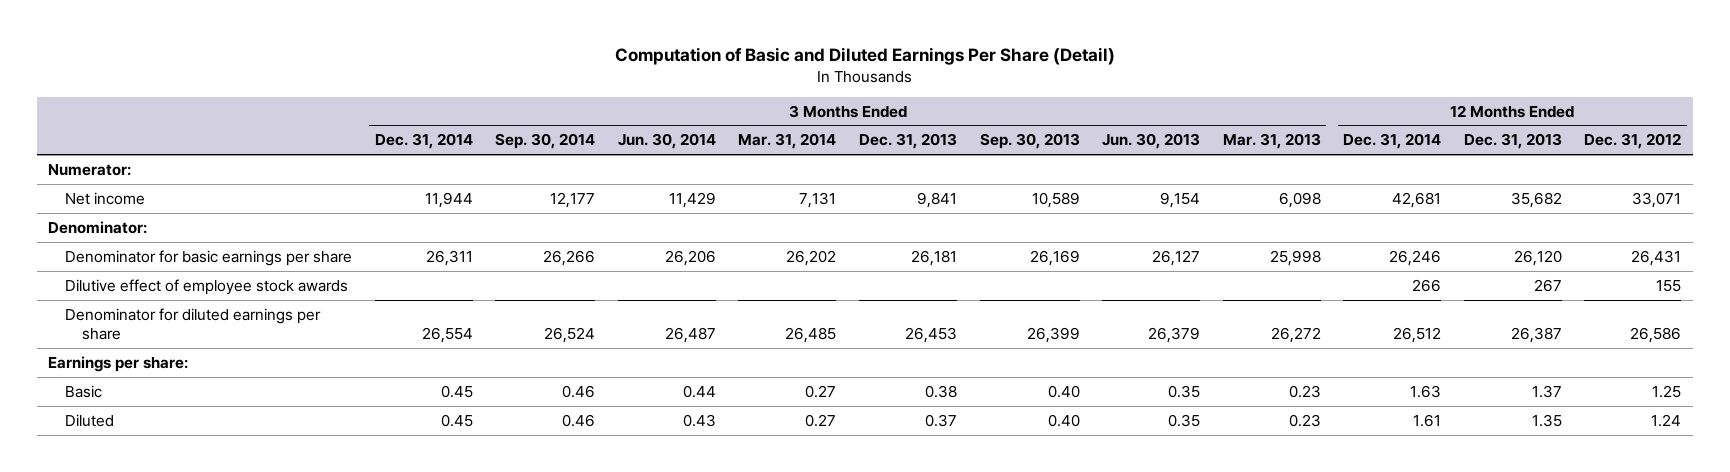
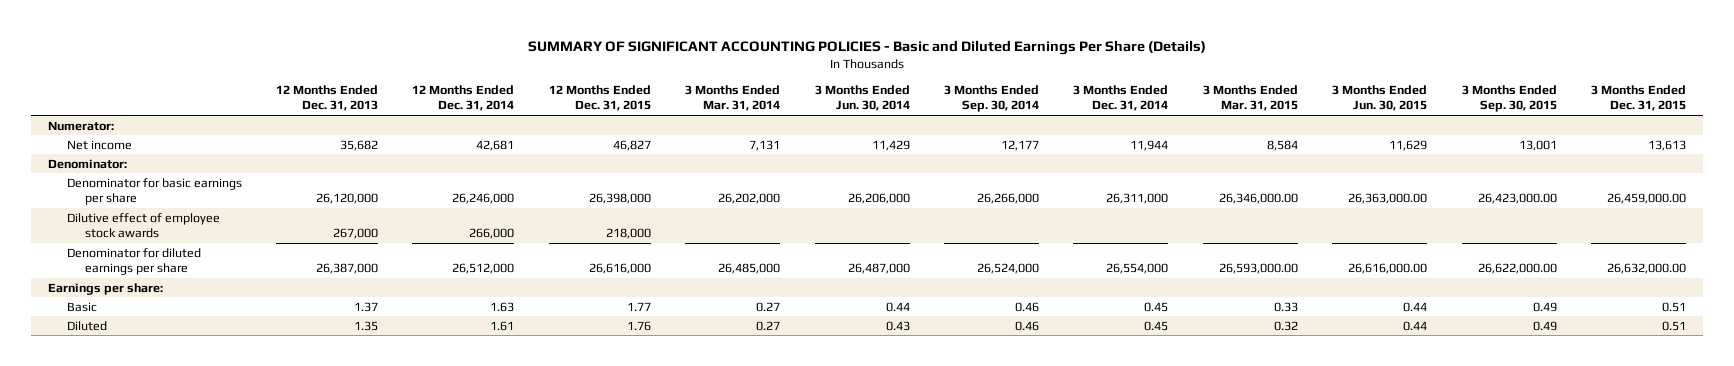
[614,47,1115,66] Computation of Basic and Diluted Earnings Per Share (Detail) -> [528,39,1207,55] SUMMARY OF SIGNIFICANT ACCOUNTING POLICIES - Basic and Diluted Earnings Per Share (Details)
[859,133,958,150] Dec. 31, 2013 -> none
[979,133,1080,150] Sep. 30, 2013 -> none
[1102,133,1201,150] Jun. 30, 2013 -> none
[1222,133,1321,150] Mar. 31, 2013 -> none
[1584,133,1682,150] Dec. 31, 2012 -> none
none -> [548,85,651,112] 12 Months Ended Dec. 31, 2015
none -> [1202,85,1298,112] 3 Months Ended Mar. 31, 2015
none -> [1332,85,1428,112] 3 Months Ended Jun. 30, 2015
none -> [1461,85,1557,113] 3 Months Ended Sep. 30, 2015
none -> [1590,85,1686,112] 3 Months Ended Dec. 31, 2015
[425,249,473,266] 26,311 -> [1106,193,1169,205] 26,311,000
[543,249,596,266] 26,266 -> [976,193,1039,205] 26,266,000
[664,249,716,266] 26,206 -> [847,193,910,205] 26,206,000
[786,249,837,266] 26,202 -> [718,193,781,205] 26,202,000
[1389,249,1442,266] 26,246 -> [452,193,515,205] 26,246,000
[1513,249,1562,266] 26,120 -> [315,193,378,205] 26,120,000
[1412,278,1442,292] 266 -> [469,228,515,240] 266,000
[1533,278,1562,292] 267 -> [332,228,378,240] 267,000
[421,327,473,344] 26,554 -> [1106,263,1169,275] 26,554,000
[544,327,596,344] 26,524 -> [976,263,1039,275] 26,524,000
[664,327,716,344] 26,487 -> [847,263,910,275] 26,487,000
[785,327,837,344] 26,485 -> [718,263,781,275] 26,485,000
[1393,327,1442,344] 26,512 -> [452,263,515,275] 26,512,000
[1510,327,1562,344] 26,387 -> [315,263,378,275] 26,387,000

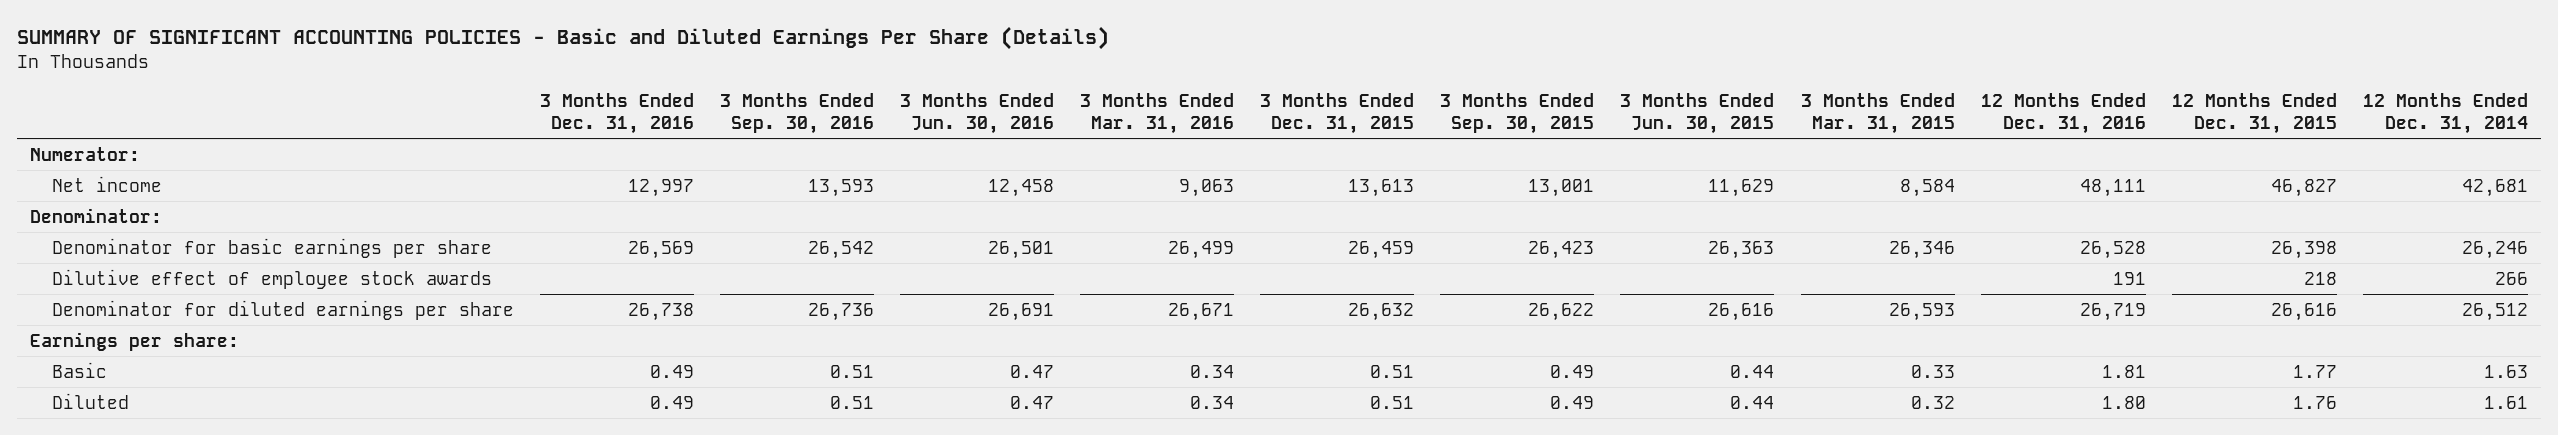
[275,85,378,112] 12 Months Ended Dec. 31, 2013 -> none
[685,85,781,112] 3 Months Ended Mar. 31, 2014 -> none
[814,85,910,112] 3 Months Ended Jun. 30, 2014 -> none
[943,85,1039,113] 3 Months Ended Sep. 30, 2014 -> none
[1073,85,1169,112] 3 Months Ended Dec. 31, 2014 -> none
none -> [539,92,694,134] 3 Months Ended Dec. 31, 2016
none -> [719,92,874,134] 3 Months Ended Sep. 30, 2016
none -> [900,92,1055,134] 3 Months Ended Jun. 30, 2016
none -> [1080,92,1235,134] 3 Months Ended Mar. 31, 2016
none -> [1980,92,2146,134] 12 Months Ended Dec. 31, 2016
[452,193,515,205] 26,246,000 -> [2461,240,2528,259] 26,246
[588,193,651,205] 26,398,000 -> [2270,240,2337,259] 26,398
[1218,193,1298,205] 26,346,000.00 -> [1888,240,1955,259] 26,346
[1348,193,1428,205] 26,363,000.00 -> [1708,240,1775,259] 26,363
[1477,193,1557,205] 26,423,000.00 -> [1528,240,1595,259] 26,423
[1606,193,1686,205] 26,459,000.00 -> [1348,240,1415,259] 26,459
[469,228,515,240] 266,000 -> [2494,271,2528,285] 266
[605,228,651,240] 218,000 -> [2303,271,2337,285] 218
[452,263,515,275] 26,512,000 -> [2461,302,2528,321] 26,512
[588,263,651,275] 26,616,000 -> [2270,302,2337,321] 26,616
[1218,263,1298,275] 26,593,000.00 -> [1888,302,1955,321] 26,593
[1348,263,1428,275] 26,616,000.00 -> [1708,302,1775,321] 26,616
[1477,263,1557,275] 26,622,000.00 -> [1528,302,1595,321] 26,622
[1606,263,1686,275] 26,632,000.00 -> [1348,302,1415,321] 26,632

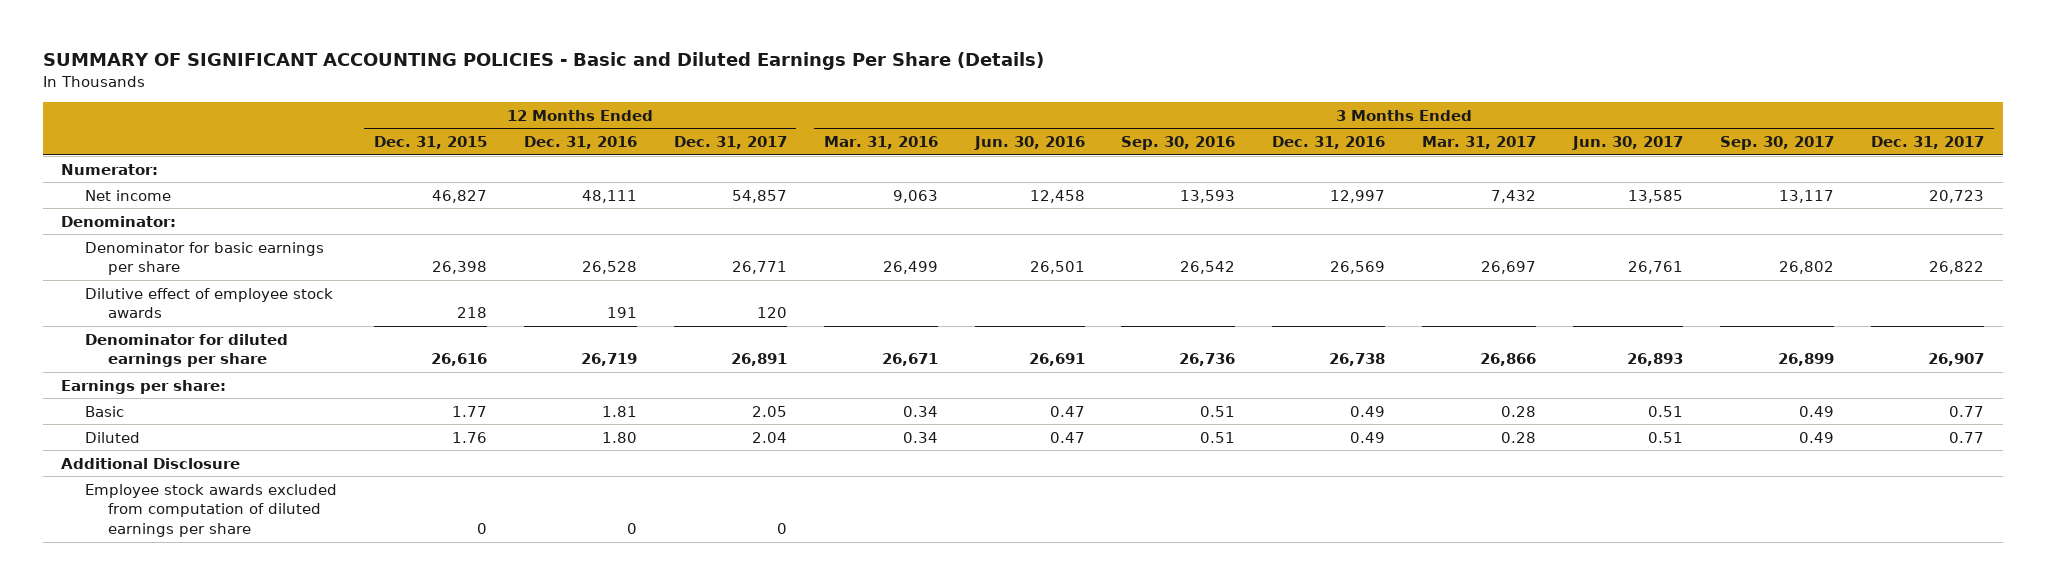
[1260,92,1415,134] 3 Months Ended Dec. 31, 2015 -> none
[1440,92,1595,134] 3 Months Ended Sep. 30, 2015 -> none
[1620,92,1775,134] 3 Months Ended Jun. 30, 2015 -> none
[1800,92,1955,134] 3 Months Ended Mar. 31, 2015 -> none
[2362,92,2528,134] 12 Months Ended Dec. 31, 2014 -> none
none -> [673,136,787,150] Dec. 31, 2017
none -> [1422,136,1537,150] Mar. 31, 2017
none -> [1572,136,1684,151] Jun. 30, 2017
none -> [1720,136,1835,151] Sep. 30, 2017
none -> [1871,136,1985,150] Dec. 31, 2017
none -> [61,457,241,469] Additional Disclosure
none -> [84,483,337,537] Employee stock awards excluded from computation of diluted earnings per share

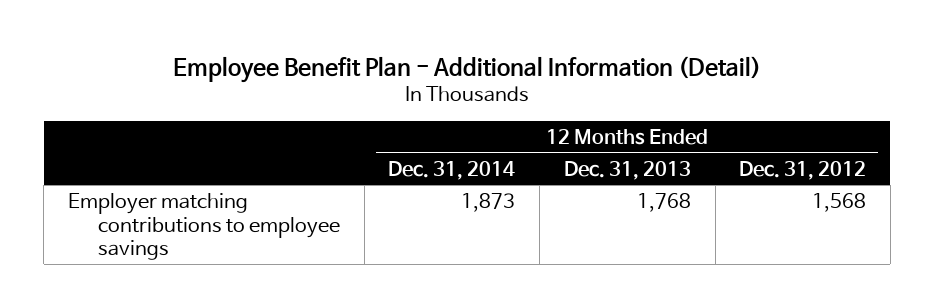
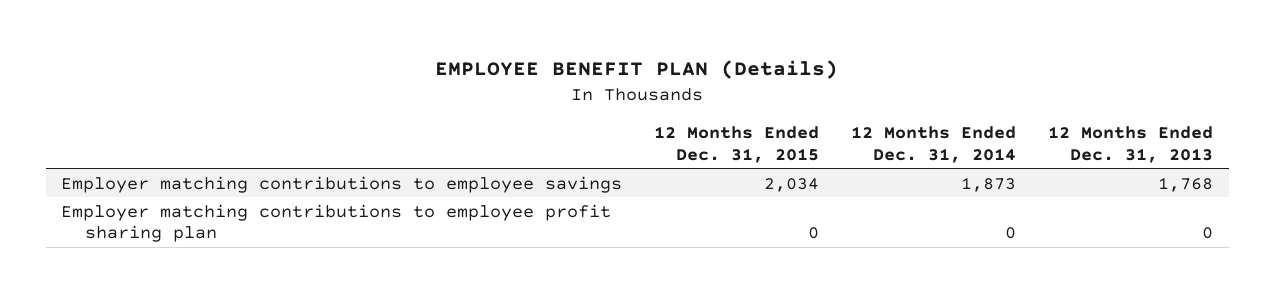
[173,55,762,83] Employee Benefit Plan - Additional Information (Detail) -> [435,59,839,79] EMPLOYEE BENEFIT PLAN (Details)
[739,160,867,180] Dec. 31, 2012 -> none
none -> [654,126,820,163] 12 Months Ended Dec. 31, 2015
none -> [61,203,612,243] Employer matching contributions to employee profit sharing plan

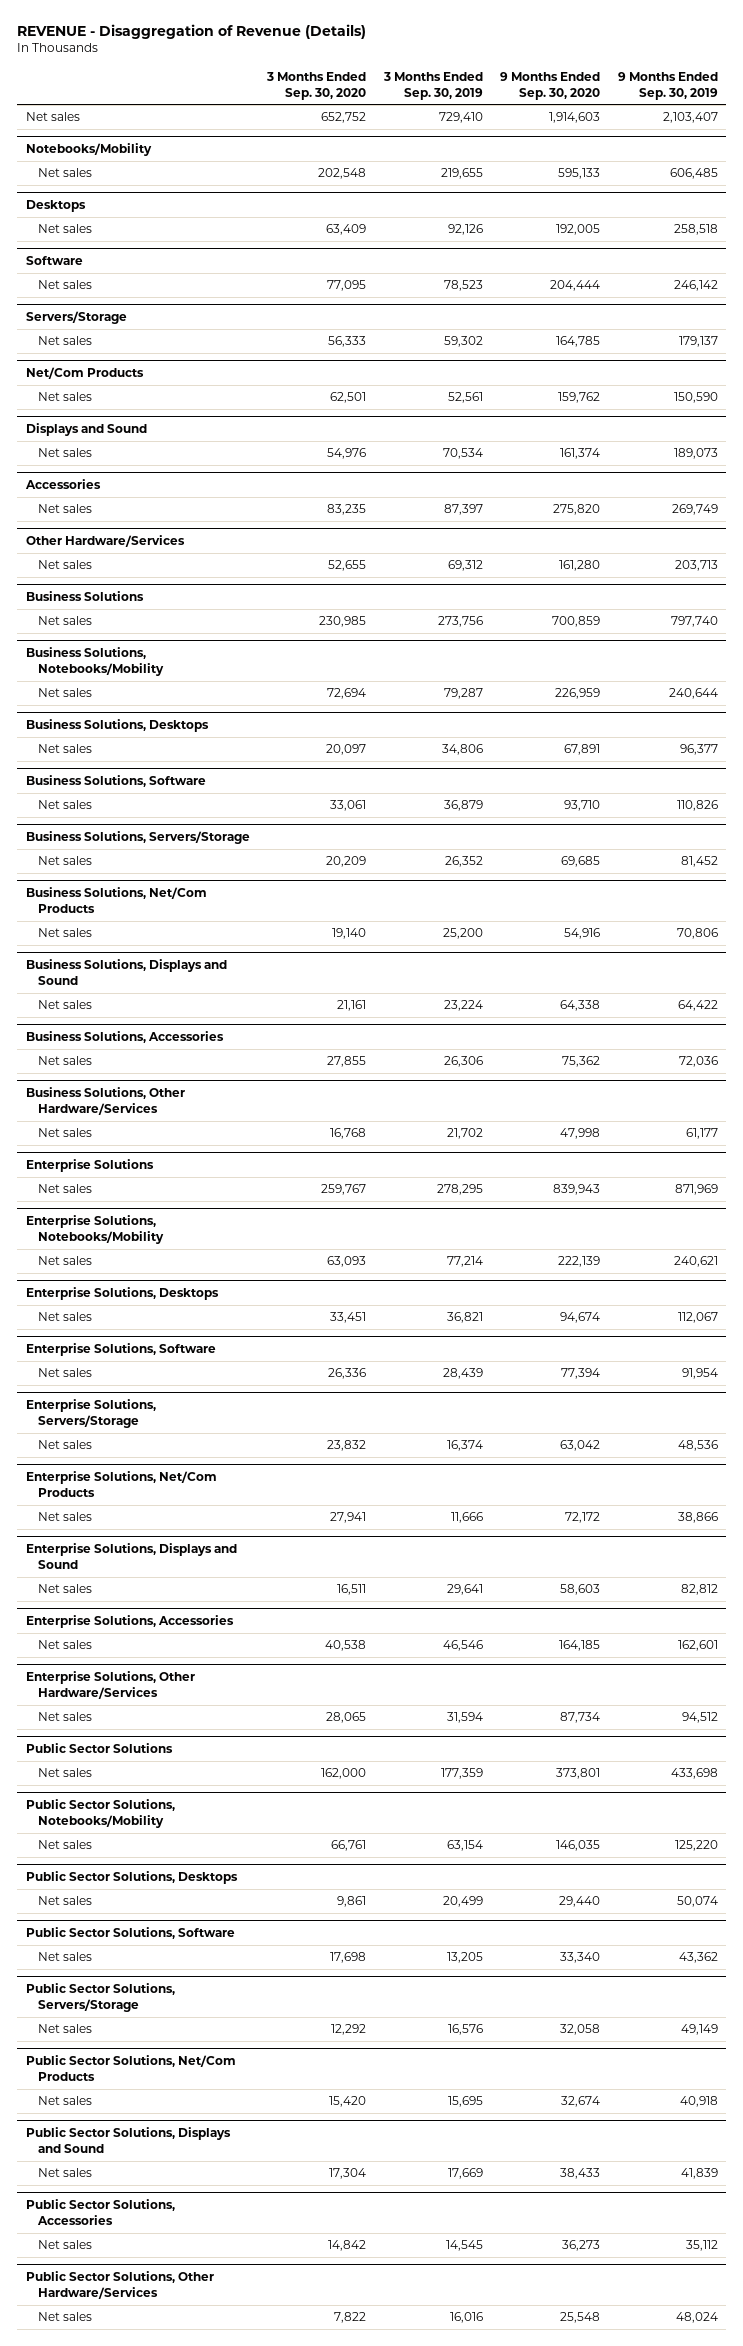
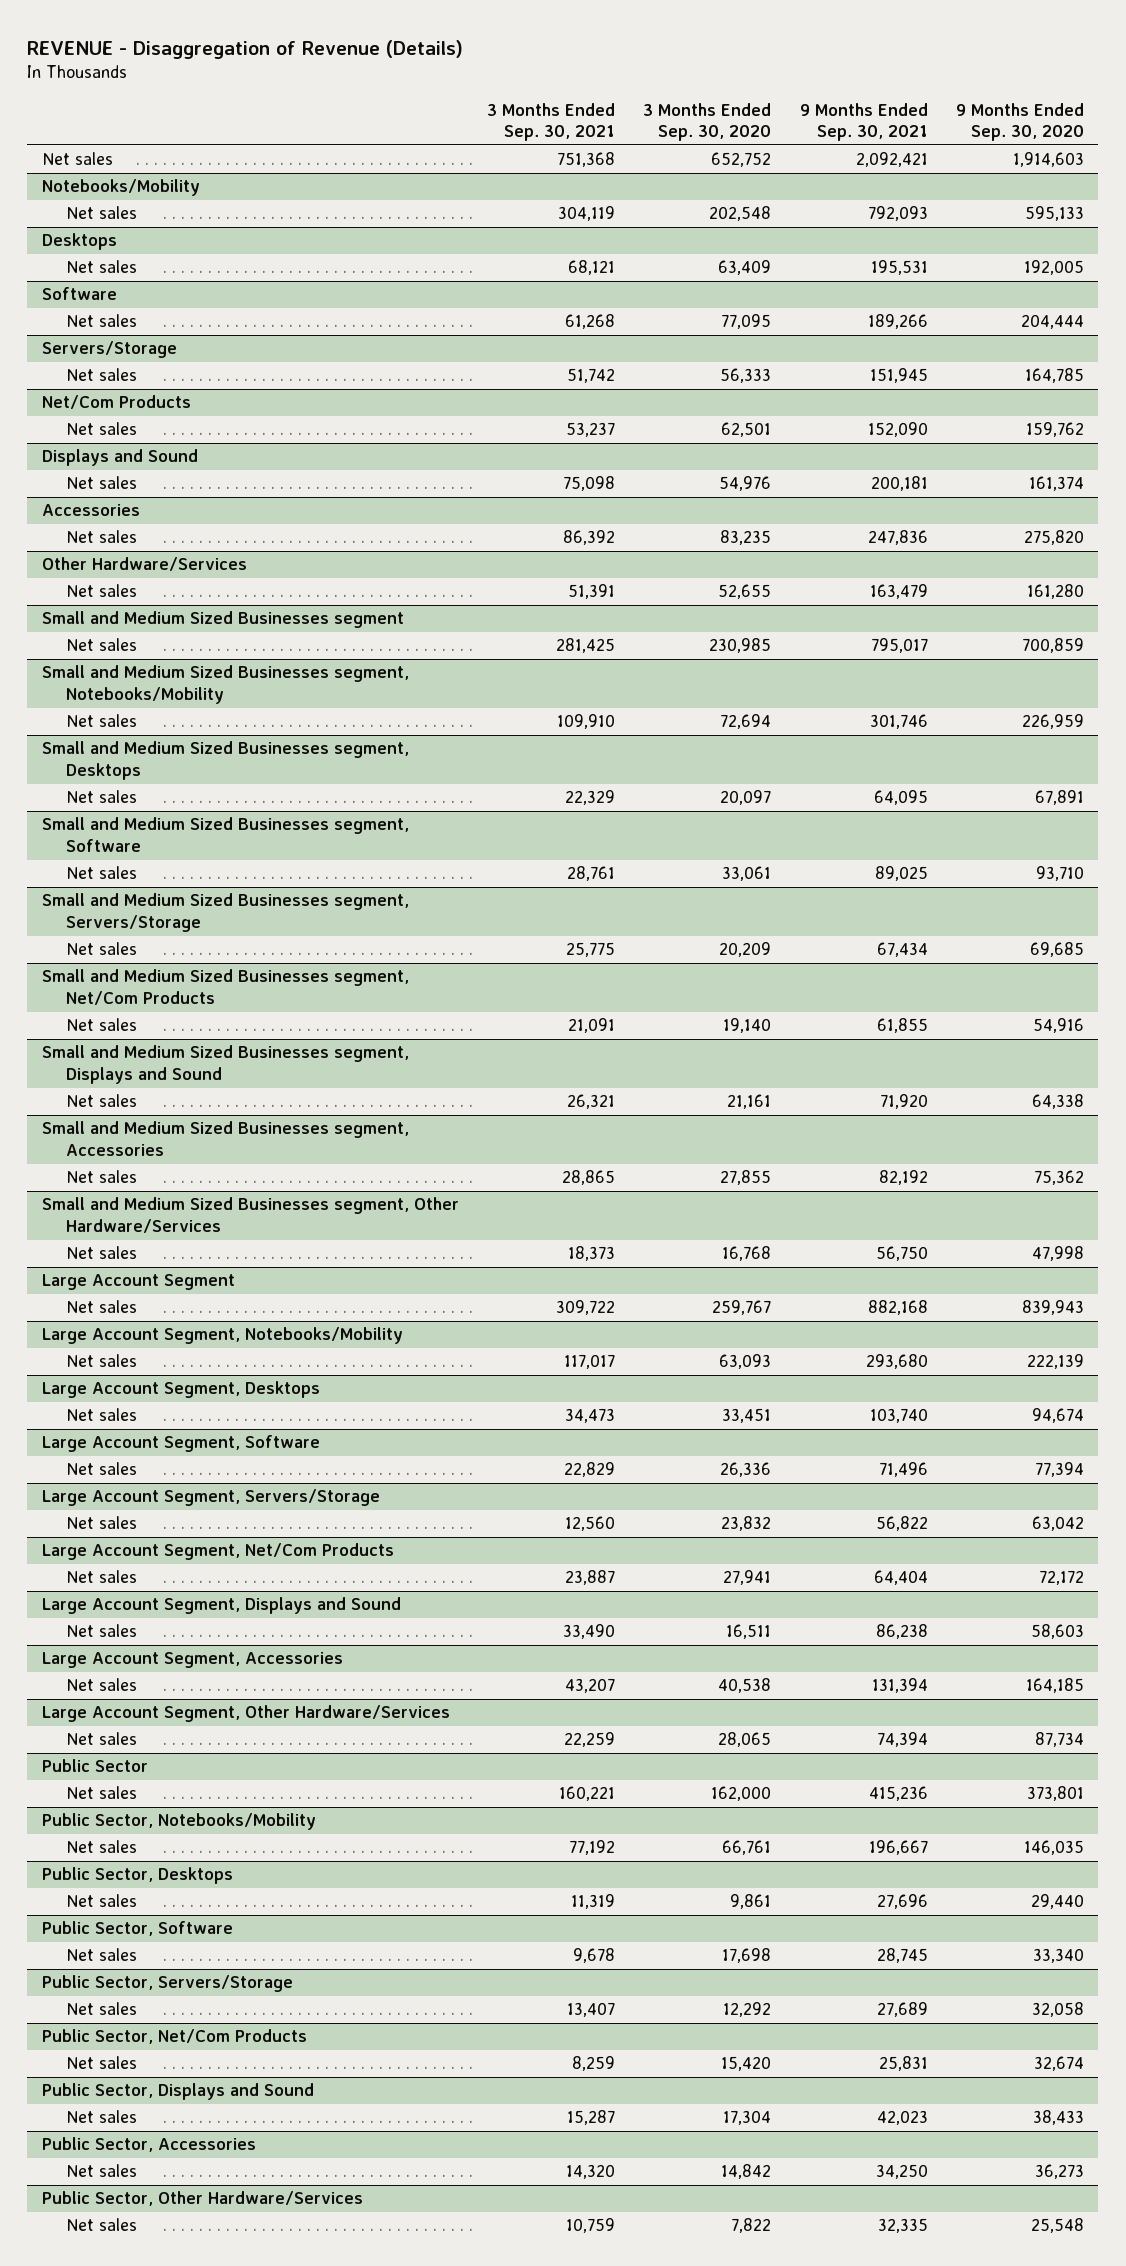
[382,71,483,100] 3 Months Ended Sep. 30, 2019 -> none
[617,71,718,100] 9 Months Ended Sep. 30, 2019 -> none
none -> [486,102,615,142] 3 Months Ended Sep. 30, 2021
none -> [799,102,928,142] 9 Months Ended Sep. 30, 2021
[25,591,144,602] Business Solutions -> [41,611,404,629] Small and Medium Sized Businesses segment
[25,647,165,676] Business Solutions, Notebooks/Mobility -> none
none -> [41,665,409,705] Small and Medium Sized Businesses segment, Notebooks/Mobility
[25,719,209,733] Business Solutions, Desktops -> none
none -> [41,741,409,781] Small and Medium Sized Businesses segment, Desktops
[25,775,206,788] Business Solutions, Software -> none
none -> [41,817,409,853] Small and Medium Sized Businesses segment, Software
[25,831,250,845] Business Solutions, Servers/Storage -> none
none -> [41,893,409,933] Small and Medium Sized Businesses segment, Servers/Storage
[25,887,207,913] Business Solutions, Net/Com Products -> none
none -> [41,969,409,1006] Small and Medium Sized Businesses segment, Net/Com Products
[25,959,227,985] Business Solutions, Displays and Sound -> none
none -> [41,1045,409,1085] Small and Medium Sized Businesses segment, Displays and Sound
[25,1031,224,1044] Business Solutions, Accessories -> none
none -> [41,1121,409,1157] Small and Medium Sized Businesses segment, Accessories
[25,1087,185,1115] Business Solutions, Other Hardware/Services -> none
none -> [41,1197,459,1234] Small and Medium Sized Businesses segment, Other Hardware/Services
[25,1159,154,1173] Enterprise Solutions -> [41,1274,235,1291] Large Account Segment
[25,1215,165,1244] Enterprise Solutions, Notebooks/Mobility -> none
none -> [41,1327,403,1345] Large Account Segment, Notebooks/Mobility
[25,1287,219,1301] Enterprise Solutions, Desktops -> none
none -> [41,1381,320,1399] Large Account Segment, Desktops
[25,1343,216,1357] Enterprise Solutions, Software -> none
none -> [41,1435,320,1453] Large Account Segment, Software
[25,1399,156,1428] Enterprise Solutions, Servers/Storage -> none
none -> [41,1489,380,1507] Large Account Segment, Servers/Storage
[25,1471,217,1497] Enterprise Solutions, Net/Com Products -> none
none -> [41,1543,394,1561] Large Account Segment, Net/Com Products
[25,1543,237,1569] Enterprise Solutions, Displays and Sound -> none
none -> [41,1597,401,1615] Large Account Segment, Displays and Sound
[25,1615,234,1629] Enterprise Solutions, Accessories -> none
none -> [41,1652,343,1669] Large Account Segment, Accessories
[25,1671,195,1699] Enterprise Solutions, Other Hardware/Services -> none
none -> [41,1705,450,1723] Large Account Segment, Other Hardware/Services
[25,1743,173,1754] Public Sector Solutions -> [41,1759,148,1773] Public Sector
[25,1799,175,1828] Public Sector Solutions, Notebooks/Mobility -> [41,1813,316,1831] Public Sector, Notebooks/Mobility
[25,1871,238,1885] Public Sector Solutions, Desktops -> [41,1867,233,1885] Public Sector, Desktops
[25,1927,235,1940] Public Sector Solutions, Software -> [41,1921,233,1937] Public Sector, Software
[25,1983,175,2012] Public Sector Solutions, Servers/Storage -> [41,1975,293,1993] Public Sector, Servers/Storage
[25,2055,236,2081] Public Sector Solutions, Net/Com Products -> [41,2029,307,2045] Public Sector, Net/Com Products
[25,2127,231,2153] Public Sector Solutions, Displays and Sound -> [41,2083,314,2101] Public Sector, Displays and Sound
[25,2199,175,2225] Public Sector Solutions, Accessories -> [41,2137,256,2153] Public Sector, Accessories
[25,2271,214,2299] Public Sector Solutions, Other Hardware/Services -> [41,2191,363,2207] Public Sector, Other Hardware/Services

